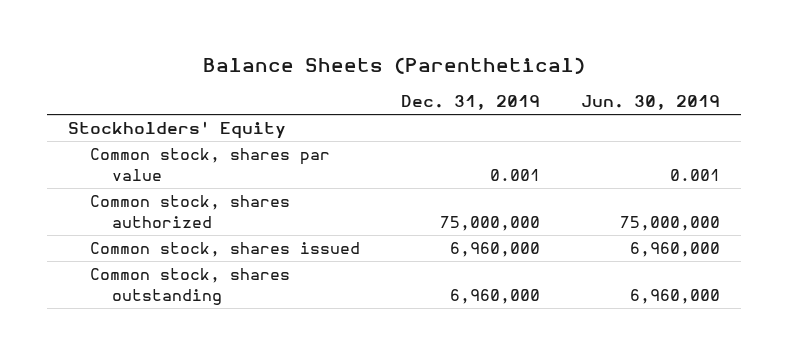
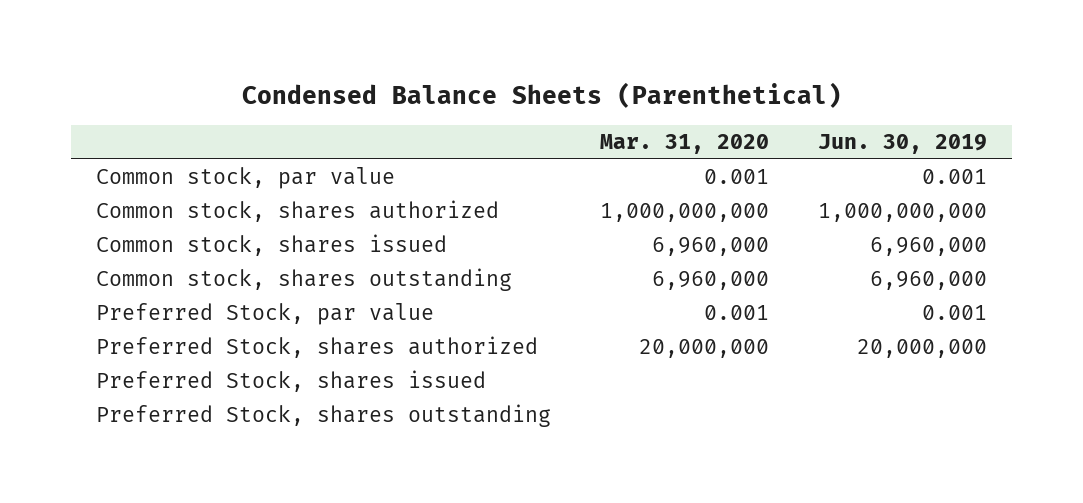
[202,57,585,75] Balance Sheets (Parenthetical) -> [241,81,842,108] Condensed Balance Sheets (Parenthetical)
[401,95,541,111] Dec. 31, 2019 -> none
none -> [600,133,770,154] Mar. 31, 2020
[67,121,286,140] Stockholders' Equity -> none
[89,148,330,181] Common stock, shares par value -> [95,167,395,190] Common stock, par value
[620,215,721,231] 75,000,000 -> [818,203,988,223] 1,000,000,000
none -> [95,303,434,326] Preferred Stock, par value
none -> [95,336,538,359] Preferred Stock, shares authorized
none -> [95,370,486,393] Preferred Stock, shares issued
none -> [95,404,551,428] Preferred Stock, shares outstanding

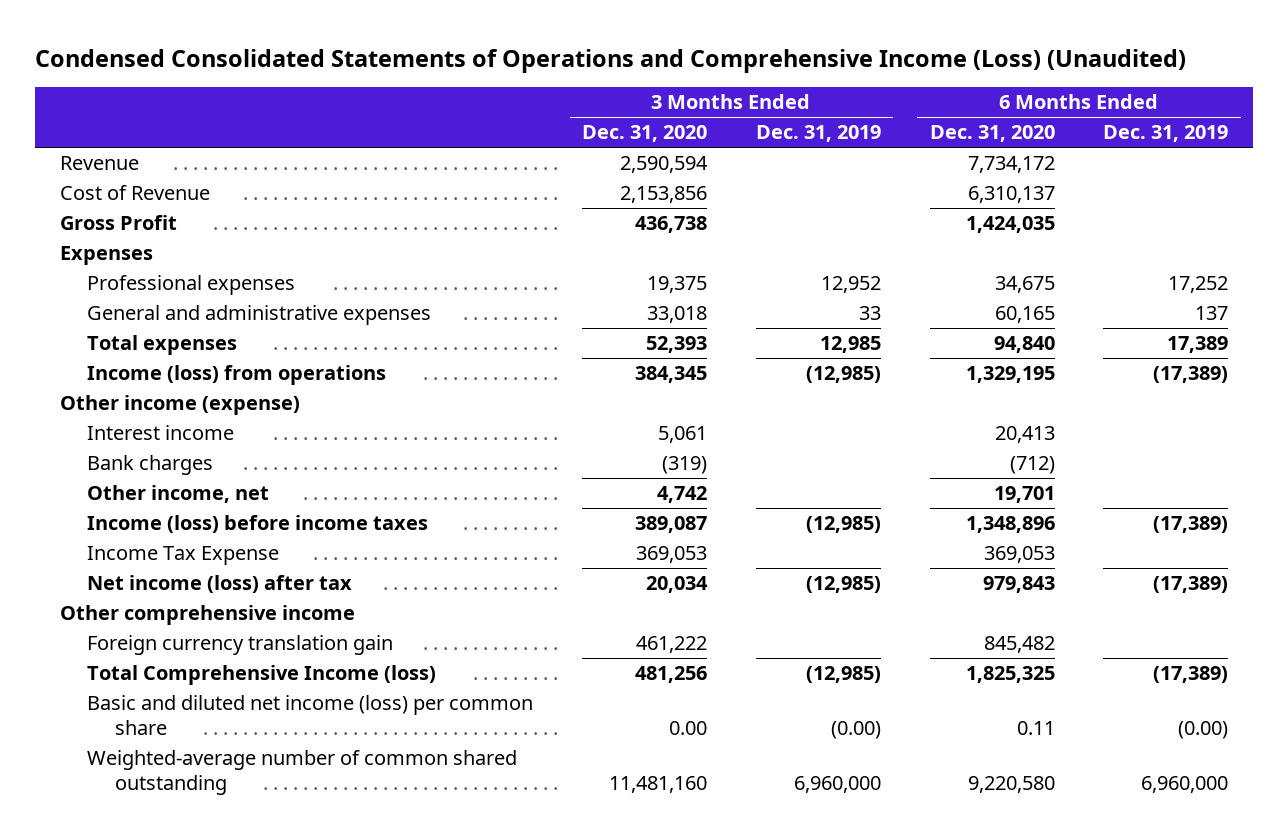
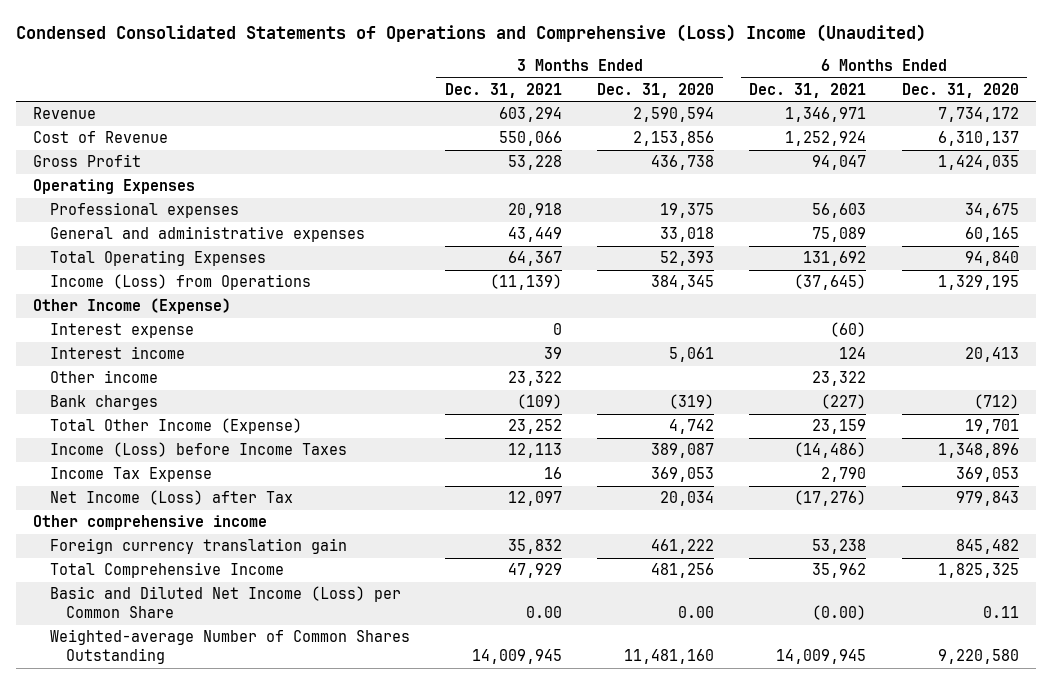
[35,48,1187,73] Condensed Consolidated Statements of Operations and Comprehensive Income (Loss) (Unaudited) -> [15,23,926,42] Condensed Consolidated Statements of Operations and Comprehensive (Loss) Income (Unaudited)
[755,125,881,143] Dec. 31, 2019 -> none
[1103,125,1229,143] Dec. 31, 2019 -> none
none -> [444,82,562,98] Dec. 31, 2021
none -> [749,82,867,98] Dec. 31, 2021
[59,246,153,266] Expenses -> [33,179,196,195] Operating Expenses
[87,335,238,356] Total expenses -> [49,250,266,267] Total Operating Expenses
[87,365,387,386] Income (loss) from operations -> [49,274,311,291] Income (Loss) from Operations
[59,395,300,416] Other income (expense) -> [33,298,232,315] Other Income (Expense)
none -> [49,323,194,339] Interest expense
none -> [49,370,158,384] Other income
[87,485,270,504] Other income, net -> [49,418,302,435] Total Other Income (Expense)
[87,515,429,534] Income (loss) before income taxes -> [49,442,347,458] Income (Loss) before Income Taxes
[87,575,353,594] Net income (loss) after tax -> [49,490,293,506] Net Income (Loss) after Tax
[87,665,437,686] Total Comprehensive Income (loss) -> [49,562,284,579] Total Comprehensive Income
[87,695,534,735] Basic and diluted net income (loss) per common share -> [49,586,401,618] Basic and Diluted Net Income (Loss) per Common Share
[87,750,518,795] Weighted-average number of common shared outstanding -> [49,629,410,664] Weighted-average Number of Common Shares Outstanding

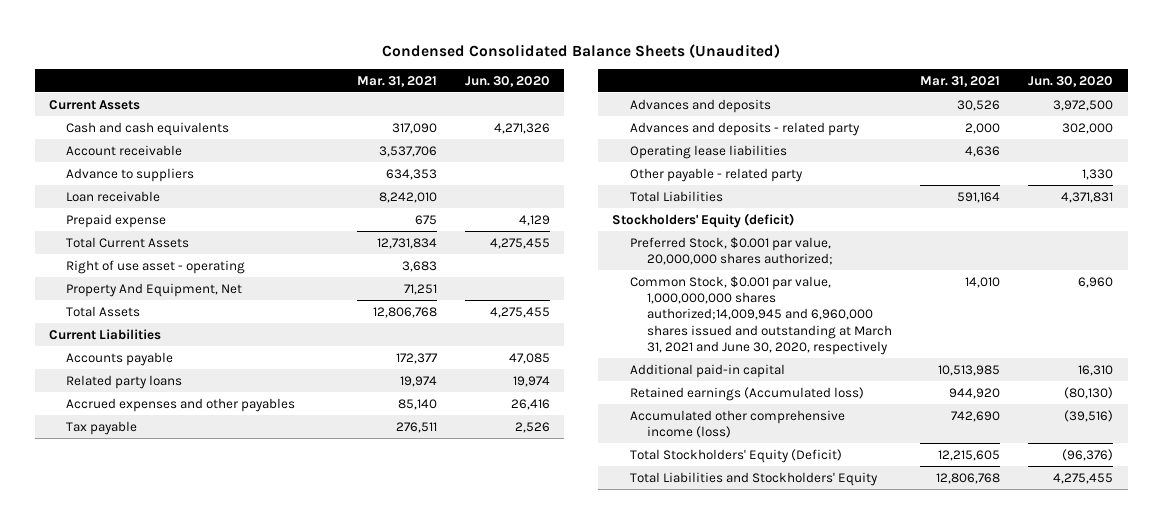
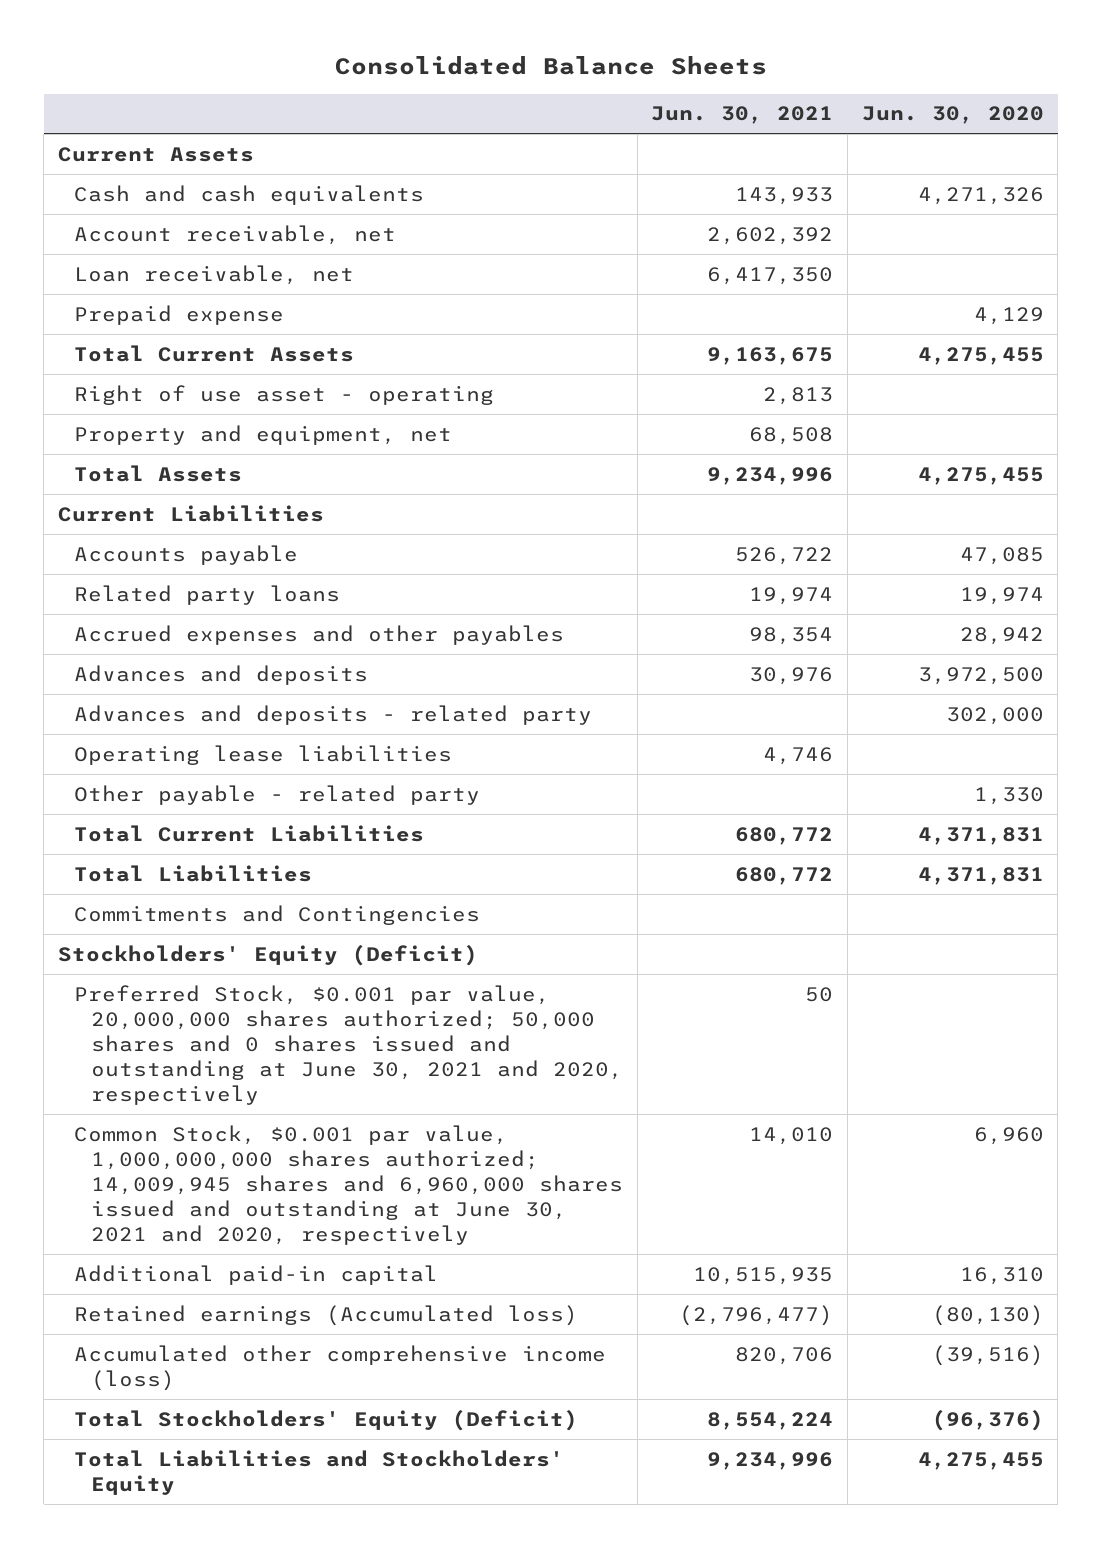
[382,43,781,58] Condensed Consolidated Balance Sheets (Unaudited) -> [334,56,767,76] Consolidated Balance Sheets
[356,75,437,87] Mar. 31, 2021 -> none
none -> [651,106,834,125] Jun. 30, 2021
[66,167,195,182] Advance to suppliers -> none
[66,144,183,156] Account receivable -> [74,224,397,245] Account receivable, net
[66,190,161,202] Loan receivable -> [74,264,355,285] Loan receivable, net
[66,282,243,297] Property And Equipment, Net -> [74,424,453,445] Property and equipment, net
[66,420,138,435] Tax payable -> none
[510,398,550,410] 26,416 -> [959,626,1044,645] 28,942
none -> [74,824,425,842] Total Current Liabilities
none -> [74,904,481,925] Commitments and Contingencies
[612,212,795,228] Stockholders' Equity (deficit) -> [57,944,478,966] Stockholders' Equity (Deficit)
[629,236,833,265] Preferred Stock, $0.001 par value, 20,000,000 shares authorized; -> [74,984,624,1105] Preferred Stock, $0.001 par value, 20,000,000 shares authorized; 50,000 shares and 0 shares issued and outstanding at June 30, 2021 and 2020, respectively
[629,275,892,355] Common Stock, $0.001 par value, 1,000,000,000 shares authorized;14,009,945 and 6,960,000 shares issued and outstanding at March 31, 2021 and June 30, 2020, respectively -> [74,1124,624,1245] Common Stock, $0.001 par value, 1,000,000,000 shares authorized; 14,009,945 shares and 6,960,000 shares issued and outstanding at June 30, 2021 and 2020, respectively

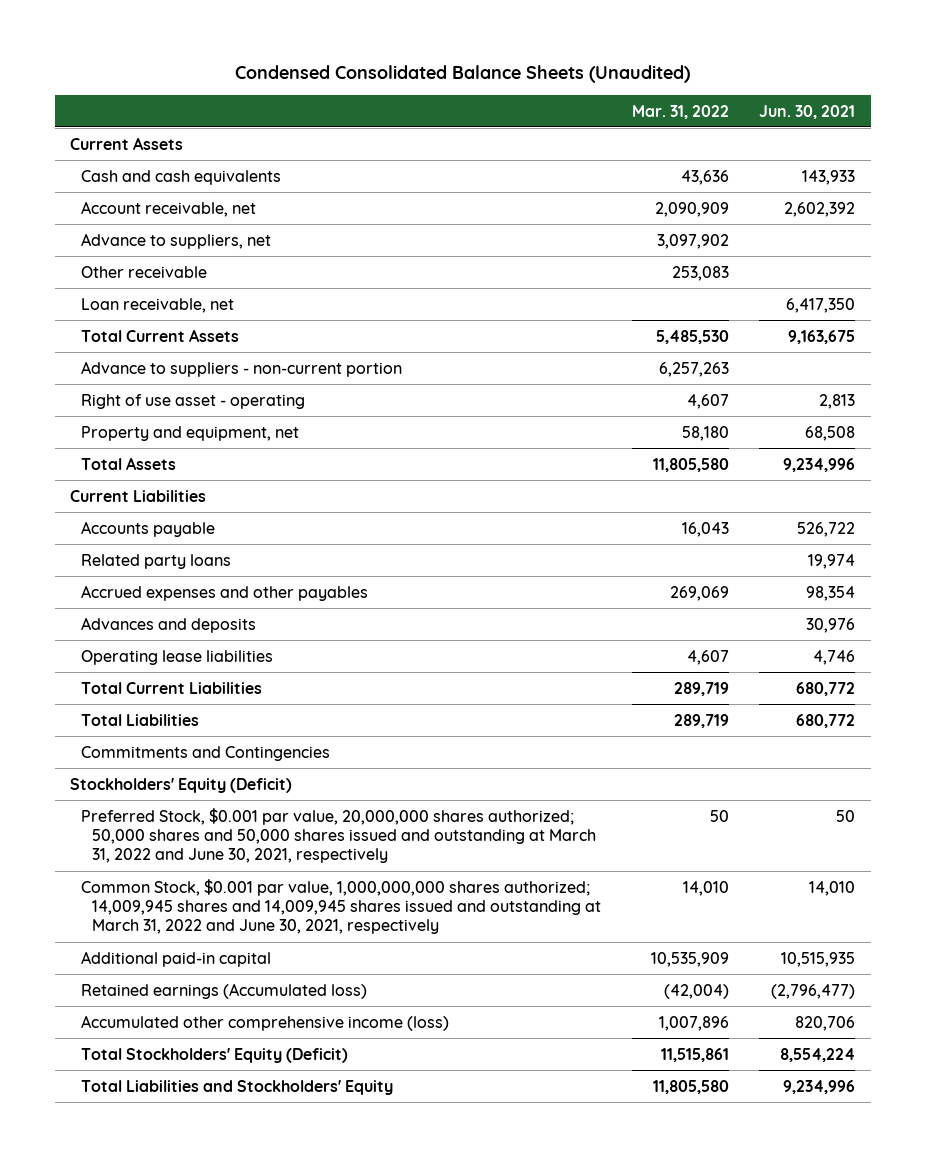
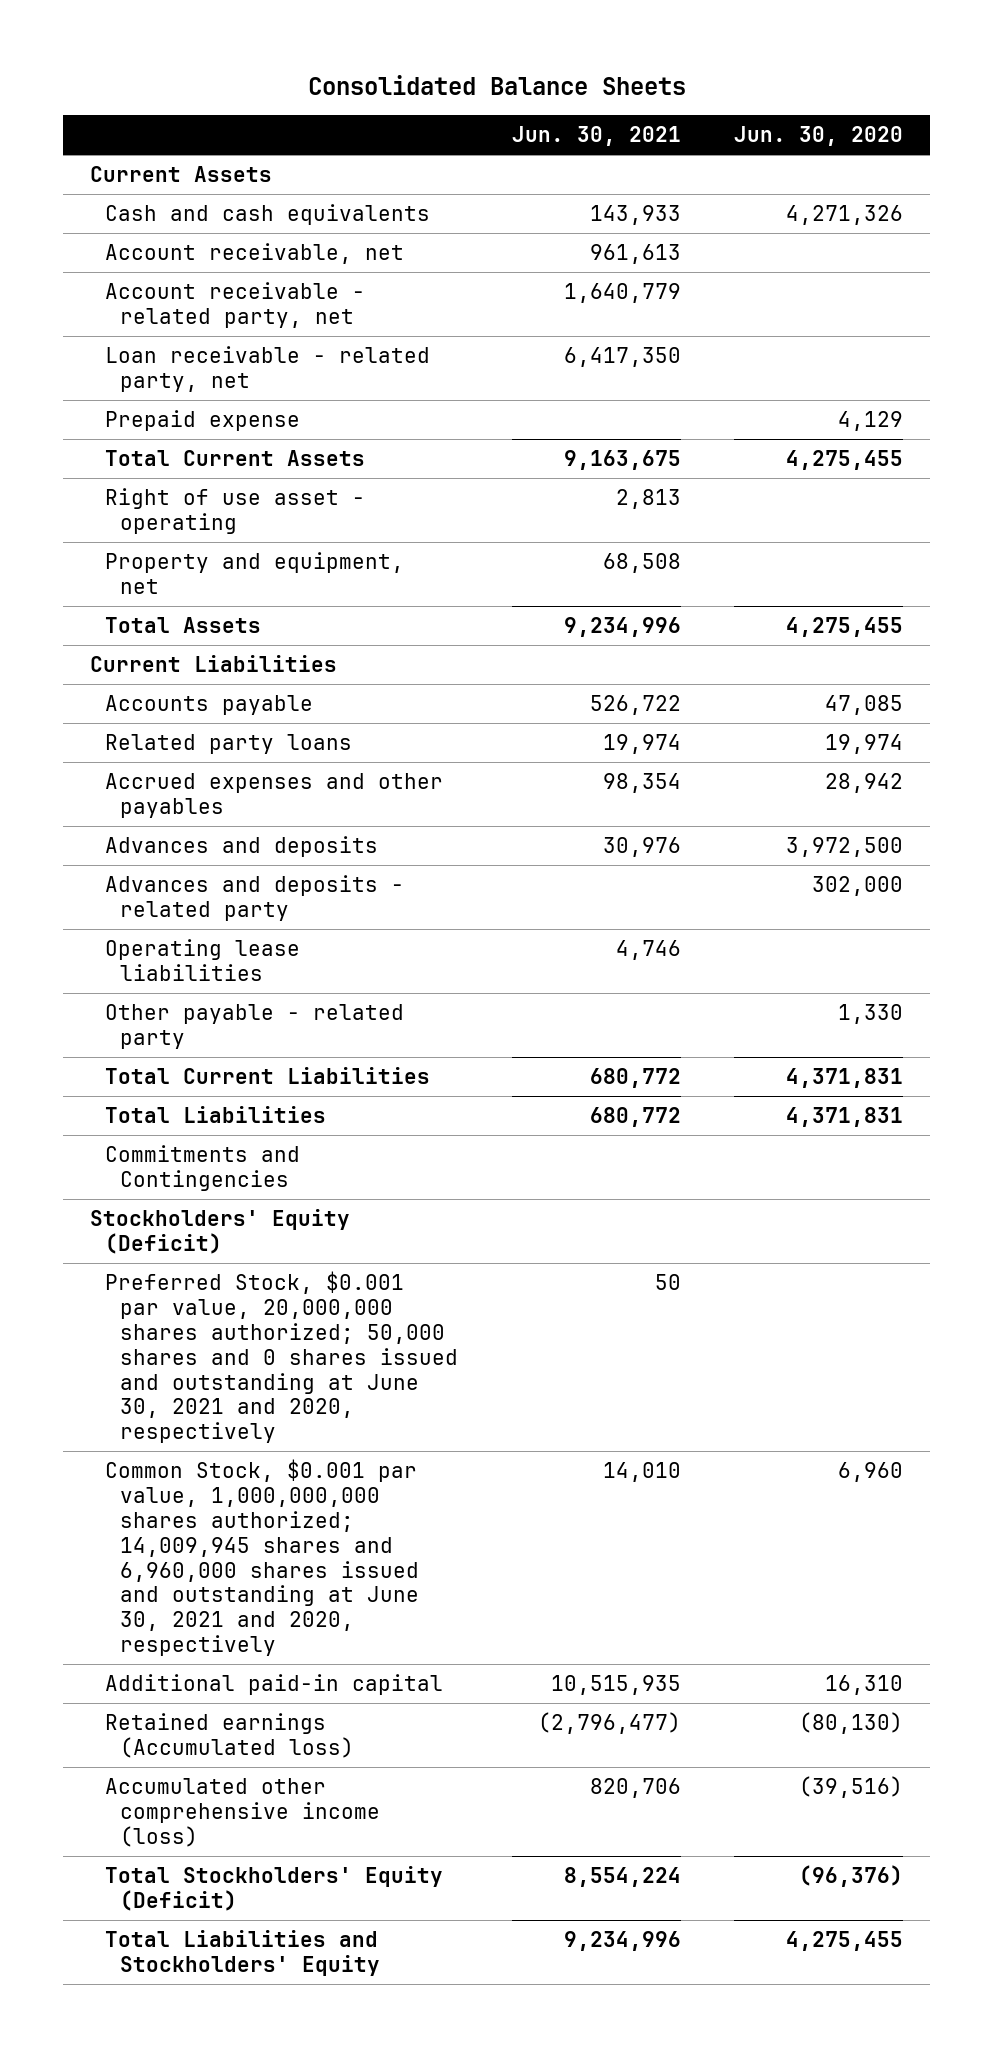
[234,65,690,84] Condensed Consolidated Balance Sheets (Unaudited) -> [307,74,686,95] Consolidated Balance Sheets
[631,104,729,119] Mar. 31, 2022 -> none
none -> [734,126,904,147] Jun. 30, 2020
[81,232,272,249] Advance to suppliers, net -> none
[81,265,208,278] Other receivable -> none
[784,201,856,217] 2,602,392 -> [589,243,681,264] 961,613
none -> [104,281,365,328] Account receivable - related party, net
[81,297,235,313] Loan receivable, net -> [104,345,430,392] Loan receivable - related party, net
none -> [104,409,300,431] Prepaid expense
[81,360,403,377] Advance to suppliers - non-current portion -> none
none -> [104,874,404,921] Advances and deposits - related party
none -> [104,1003,404,1049] Other payable - related party
[81,807,597,864] Preferred Stock, $0.001 par value, 20,000,000 shares authorized; 50,000 shares and 50,000 shares issued and outstanding at March 31, 2022 and June 30, 2021, respectively -> [104,1270,458,1444] Preferred Stock, $0.001 par value, 20,000,000 shares authorized; 50,000 shares and 0 shares issued and outstanding at June 30, 2021 and 2020, respectively
[81,878,602,935] Common Stock, $0.001 par value, 1,000,000,000 shares authorized; 14,009,945 shares and 14,009,945 shares issued and outstanding at March 31, 2022 and June 30, 2021, respectively -> [104,1458,419,1657] Common Stock, $0.001 par value, 1,000,000,000 shares authorized; 14,009,945 shares and 6,960,000 shares issued and outstanding at June 30, 2021 and 2020, respectively

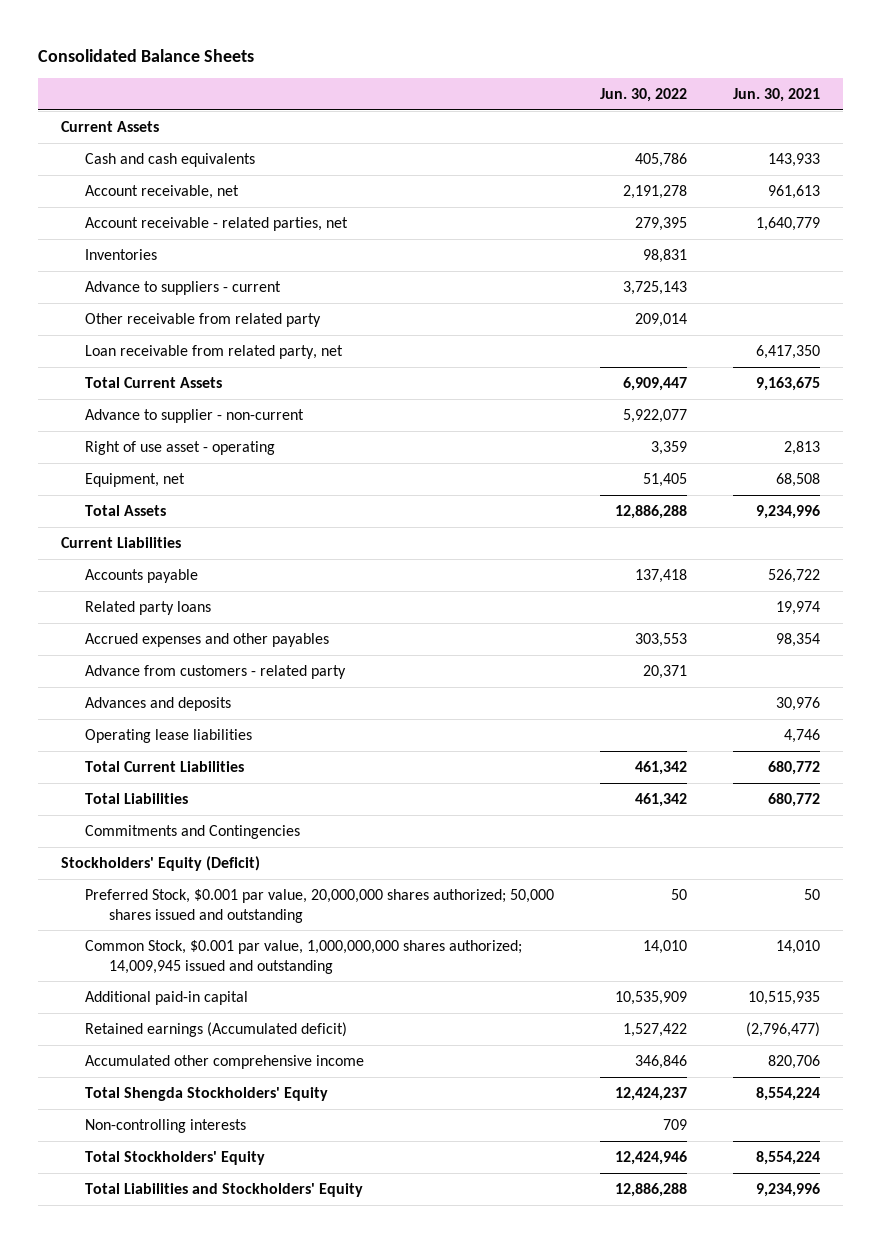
[734,126,904,147] Jun. 30, 2020 -> none
none -> [599,88,687,103] Jun. 30, 2022
[104,409,300,431] Prepaid expense -> none
[104,281,365,328] Account receivable - related party, net -> [84,216,348,231] Account receivable - related parties, net
none -> [84,248,157,260] Inventories
none -> [84,280,281,295] Advance to suppliers - current
none -> [84,312,321,327] Other receivable from related party
[104,345,430,392] Loan receivable - related party, net -> [84,344,343,359] Loan receivable from related party, net
none -> [84,408,304,423] Advance to supplier - non-current
[104,551,404,594] Property and equipment, net -> [84,472,185,487] Equipment, net
none -> [84,664,346,679] Advance from customers - related party
[104,874,404,921] Advances and deposits - related party -> none
[104,1003,404,1049] Other payable - related party -> none
[104,1270,458,1444] Preferred Stock, $0.001 par value, 20,000,000 shares authorized; 50,000 shares and 0 shares issued and outstanding at June 30, 2021 and 2020, respectively -> [84,888,554,923] Preferred Stock, $0.001 par value, 20,000,000 shares authorized; 50,000 shares issued and outstanding
[104,1458,419,1657] Common Stock, $0.001 par value, 1,000,000,000 shares authorized; 14,009,945 shares and 6,960,000 shares issued and outstanding at June 30, 2021 and 2020, respectively -> [84,939,522,974] Common Stock, $0.001 par value, 1,000,000,000 shares authorized; 14,009,945 issued and outstanding
[104,1712,354,1758] Retained earnings (Accumulated loss) -> [84,1021,347,1037] Retained earnings (Accumulated deficit)
[104,1777,380,1847] Accumulated other comprehensive income (loss) -> [84,1054,364,1069] Accumulated other comprehensive income
[104,1865,443,1911] Total Stockholders' Equity (Deficit) -> [84,1086,328,1101] Total Shengda Stockholders' Equity
none -> [84,1118,246,1133] Non-controlling interests
none -> [84,1150,265,1165] Total Stockholders' Equity

